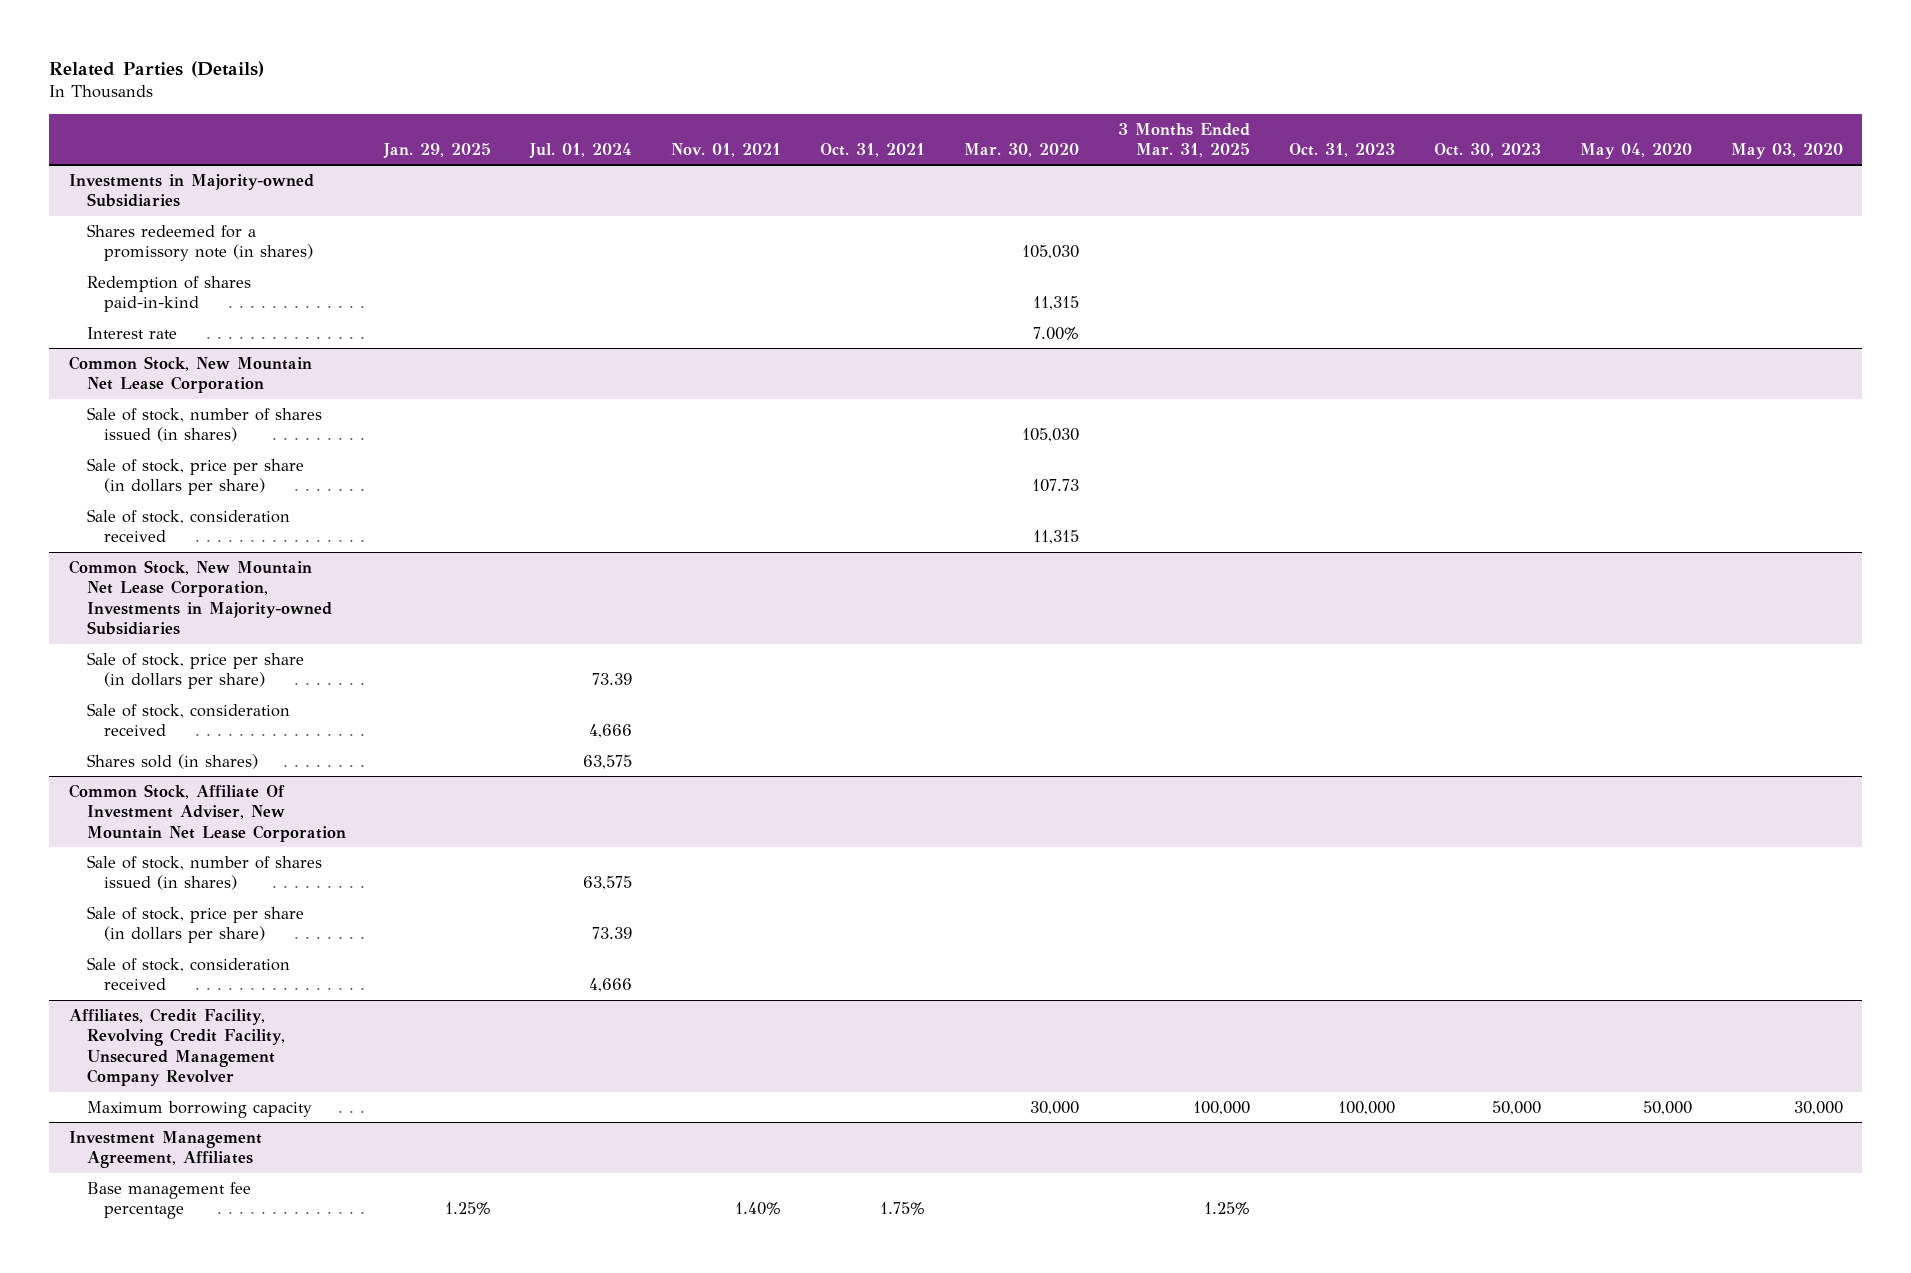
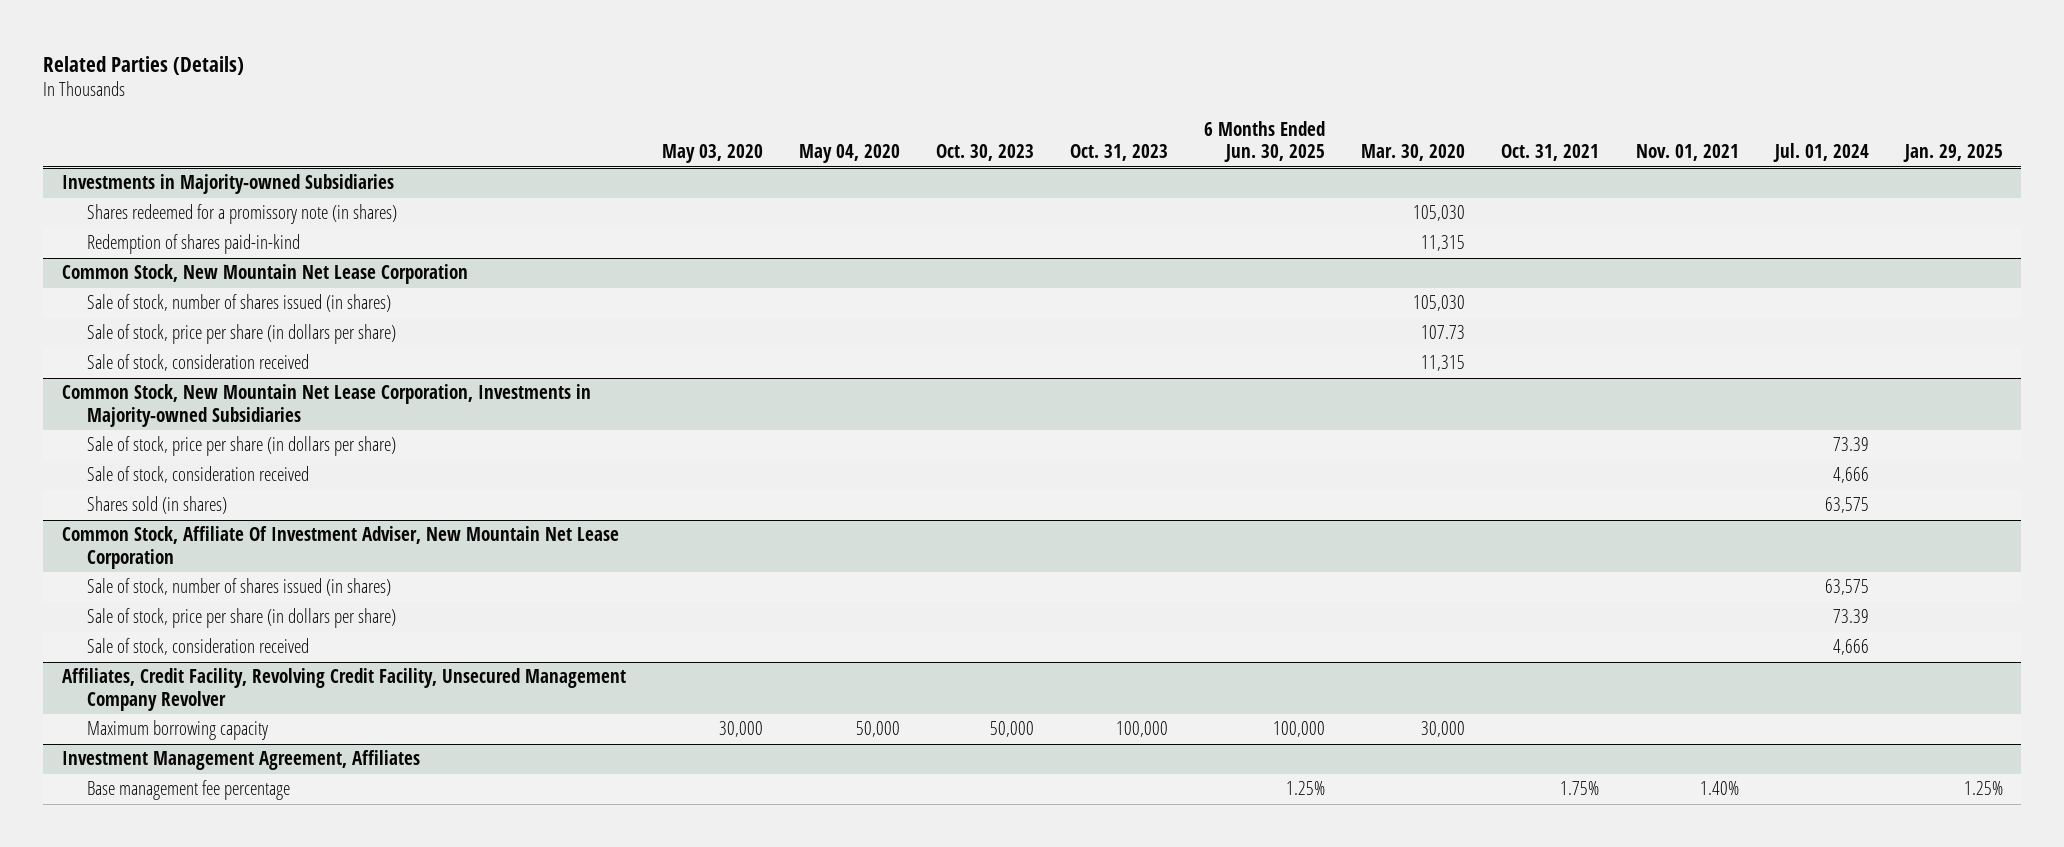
[1117,122,1250,157] 3 Months Ended Mar. 31, 2025 -> none
none -> [1204,121,1326,163] 6 Months Ended Jun. 30, 2025
[86,326,177,339] Interest rate -> none

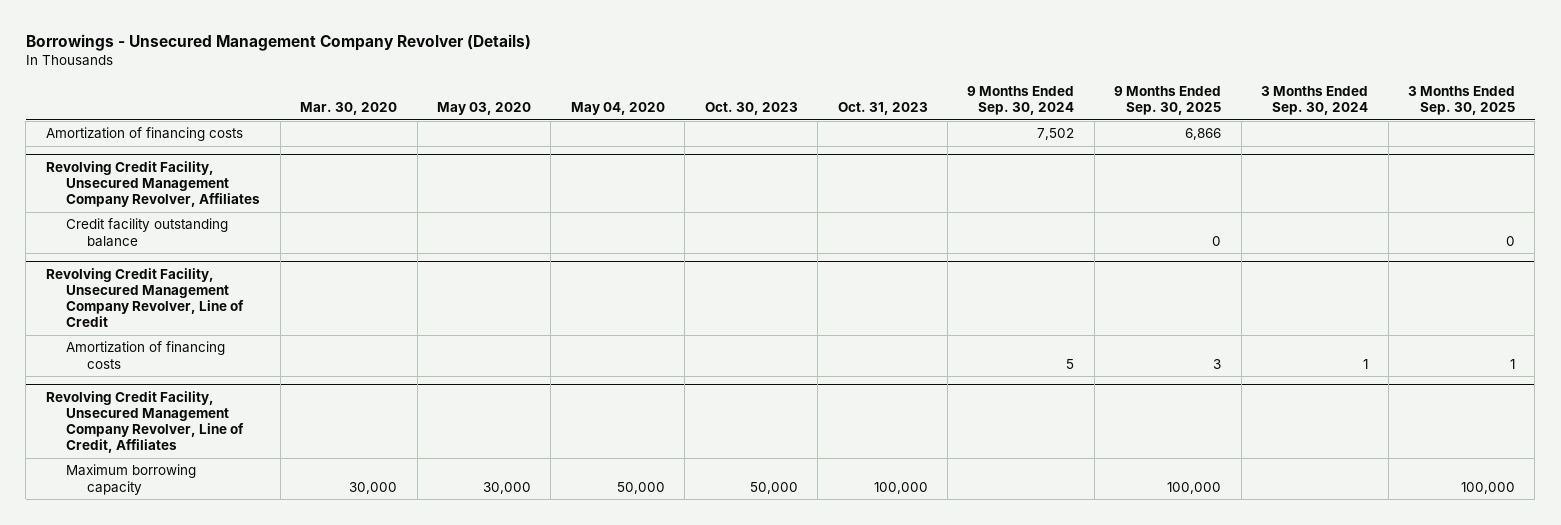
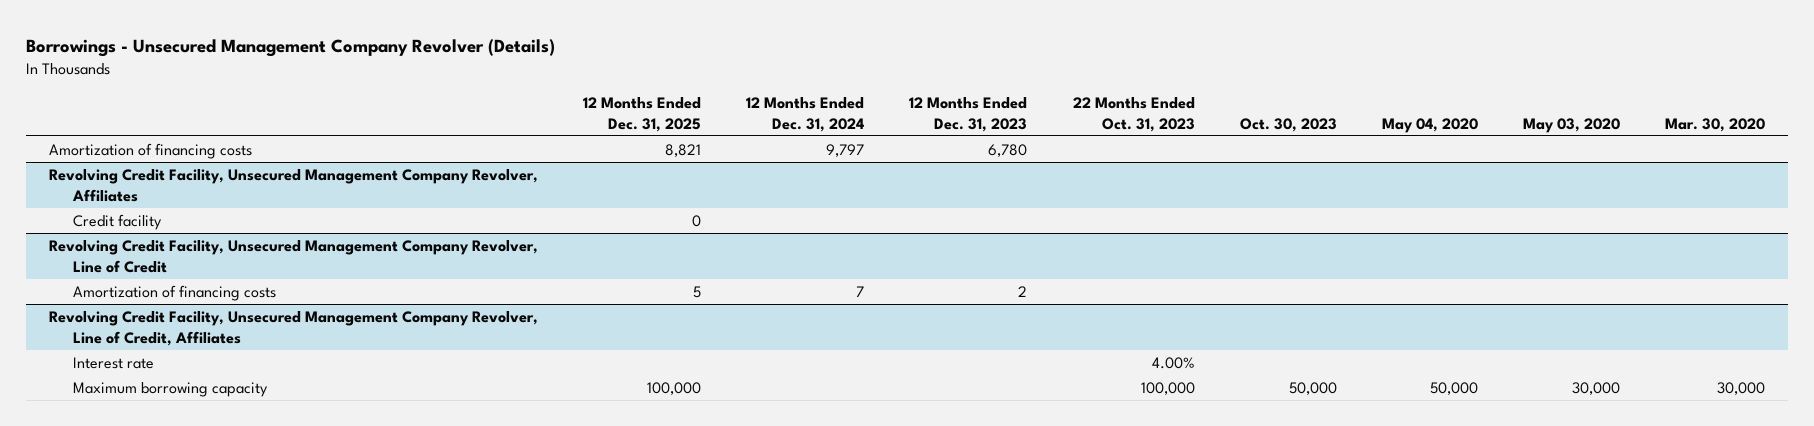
[837,102,928,116] Oct. 31, 2023 -> none
[967,85,1075,116] 9 Months Ended Sep. 30, 2024 -> none
[1114,85,1222,116] 9 Months Ended Sep. 30, 2025 -> none
[1261,85,1369,116] 3 Months Ended Sep. 30, 2024 -> none
[1407,85,1515,116] 3 Months Ended Sep. 30, 2025 -> none
none -> [583,96,702,132] 12 Months Ended Dec. 31, 2025
none -> [746,96,865,132] 12 Months Ended Dec. 31, 2024
none -> [909,96,1028,132] 12 Months Ended Dec. 31, 2023
none -> [1072,96,1195,132] 22 Months Ended Oct. 31, 2023
[66,218,229,247] Credit facility outstanding balance -> [73,213,163,230] Credit facility
none -> [73,356,155,369] Interest rate

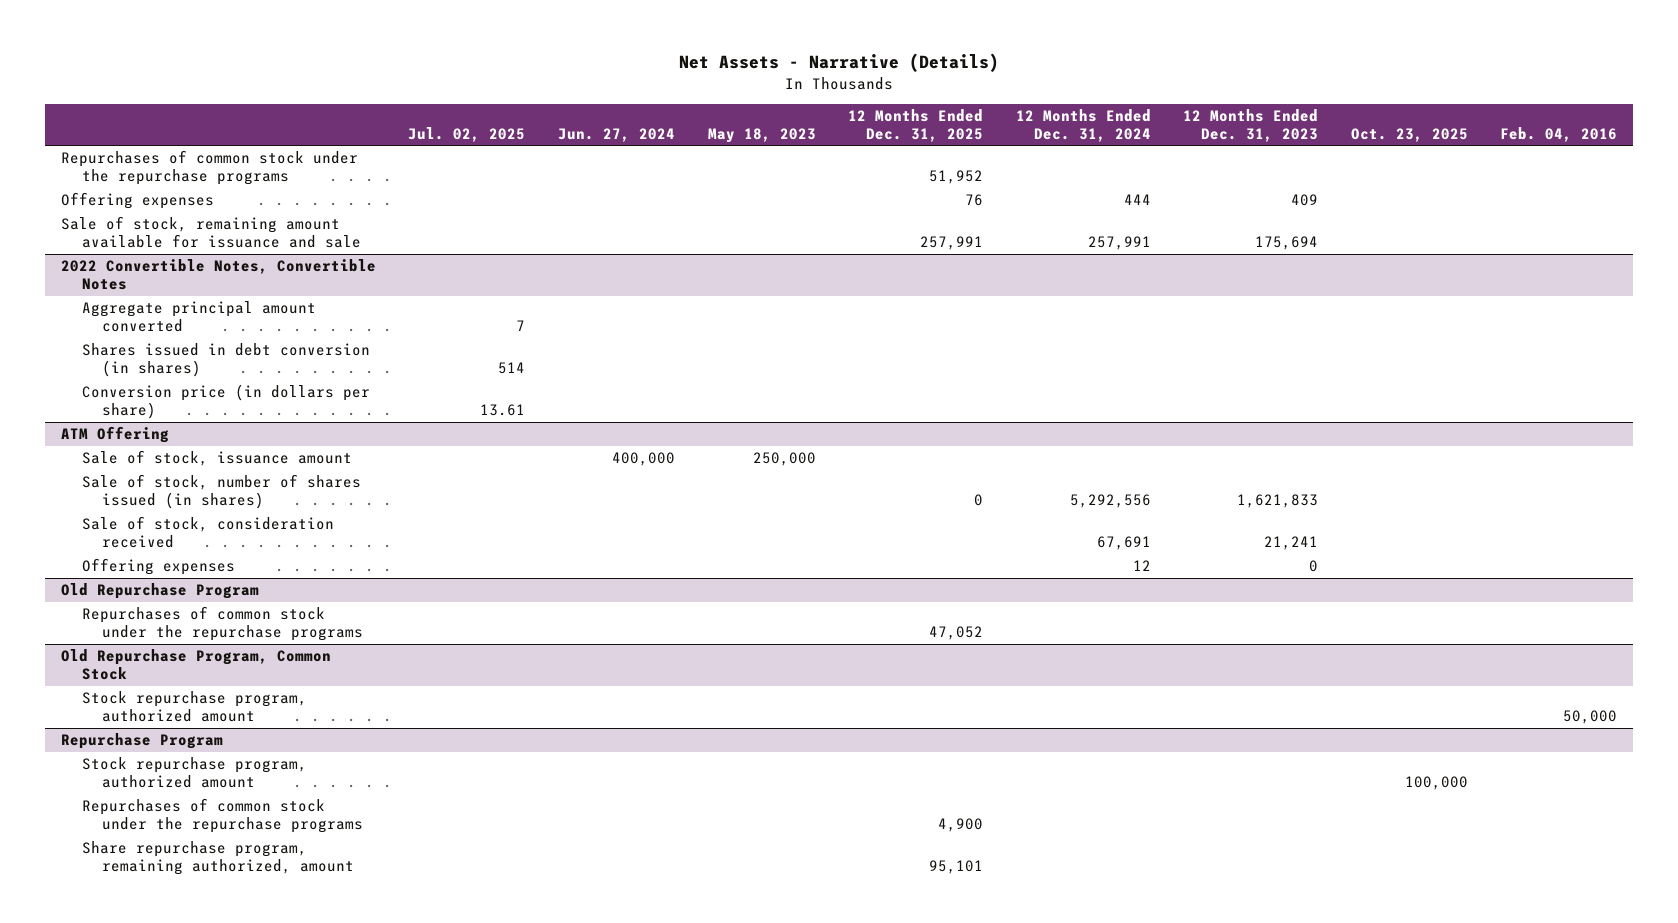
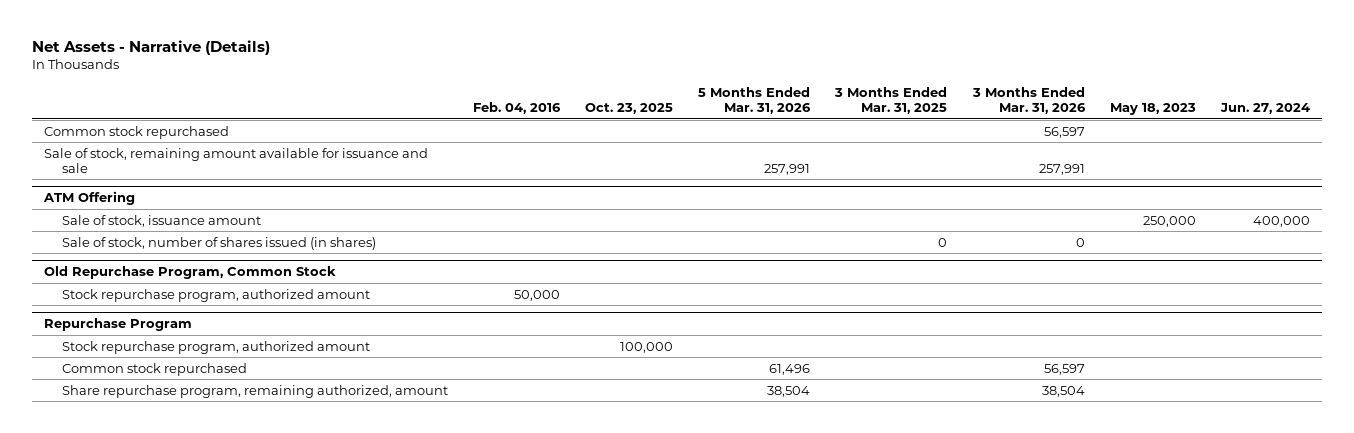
[408,126,526,142] Jul. 02, 2025 -> none
[848,108,984,142] 12 Months Ended Dec. 31, 2025 -> none
[1015,108,1151,142] 12 Months Ended Dec. 31, 2024 -> none
[1183,108,1319,142] 12 Months Ended Dec. 31, 2023 -> none
none -> [698,87,812,115] 5 Months Ended Mar. 31, 2026
none -> [834,87,948,115] 3 Months Ended Mar. 31, 2025
none -> [971,87,1086,115] 3 Months Ended Mar. 31, 2026
[60,192,214,210] Offering expenses -> none
[60,150,358,186] Repurchases of common stock under the repurchase programs -> [44,125,230,139] Common stock repurchased
[60,259,376,291] 2022 Convertible Notes, Convertible Notes -> none
[81,301,316,333] Aggregate principal amount converted -> none
[81,343,370,378] Shares issued in debt conversion (in shares) -> none
[81,384,370,420] Conversion price (in dollars per share) -> none
[81,516,334,549] Sale of stock, consideration received -> none
[81,558,235,576] Offering expenses -> none
[60,583,259,600] Old Repurchase Program -> none
[81,606,364,642] Repurchases of common stock under the repurchase programs -> none
[81,798,364,834] Repurchases of common stock under the repurchase programs -> [62,362,248,376] Common stock repurchased

